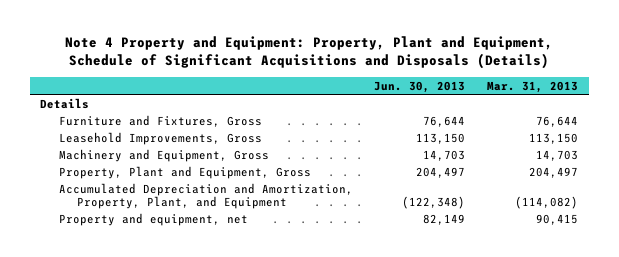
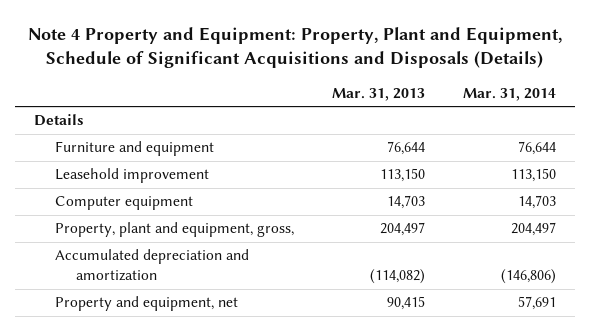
[374,80,466,93] Jun. 30, 2013 -> none
none -> [462,88,556,102] Mar. 31, 2014
[58,114,262,127] Furniture and Fixtures, Gross -> [54,141,214,157] Furniture and equipment
[58,131,262,145] Leasehold Improvements, Gross -> [54,168,209,184] Leasehold improvement
[58,148,269,162] Machinery and Equipment, Gross -> [54,196,193,211] Computer equipment
[58,165,311,179] Property, Plant and Equipment, Gross -> [54,222,294,238] Property, plant and equipment, gross,
[58,182,353,210] Accumulated Depreciation and Amortization, Property, Plant, and Equipment -> [54,249,249,282] Accumulated depreciation and amortization

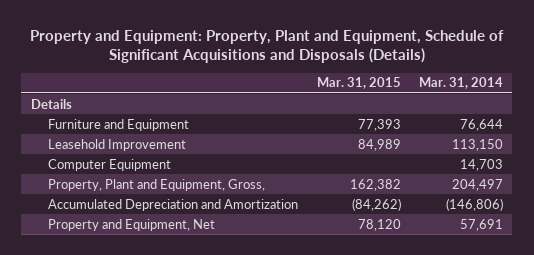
[28,26,563,69] Note 4 Property and Equipment: Property, Plant and Equipment, Schedule of Significant Acquisitions and Disposals (Details) -> [29,29,504,64] Property and Equipment: Property, Plant and Equipment, Schedule of Significant Acquisitions and Disposals (Details)
[331,88,425,102] Mar. 31, 2013 -> none
none -> [316,77,401,90] Mar. 31, 2015
[54,141,214,157] Furniture and equipment -> [48,118,190,131] Furniture and Equipment
[54,168,209,184] Leasehold improvement -> [48,138,187,151] Leasehold Improvement
[54,196,193,211] Computer equipment -> [48,158,172,171] Computer Equipment
[54,222,294,238] Property, plant and equipment, gross, -> [48,178,266,191] Property, Plant and Equipment, Gross,
[54,249,249,282] Accumulated depreciation and amortization -> [48,198,299,211] Accumulated Depreciation and Amortization
[54,296,238,312] Property and equipment, net -> [48,218,216,231] Property and Equipment, Net

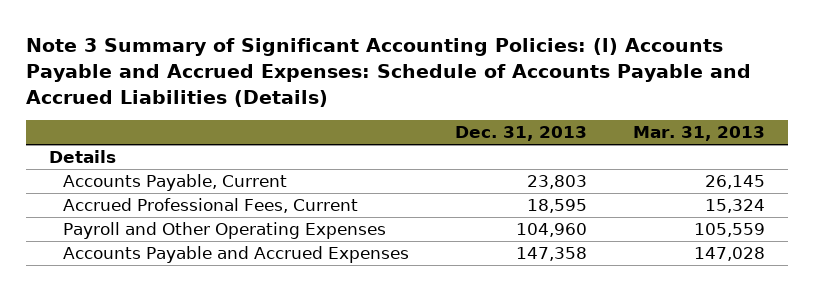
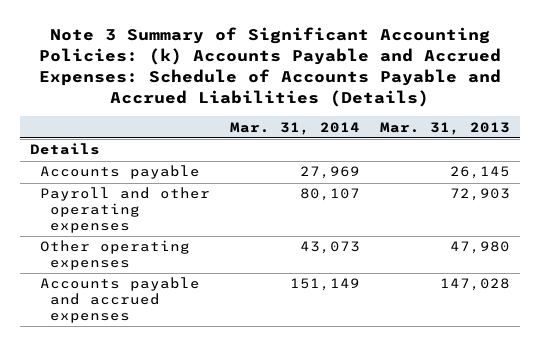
[25,37,751,107] Note 3 Summary of Significant Accounting Policies: (l) Accounts Payable and Accrued Expenses: Schedule of Accounts Payable and Accrued Liabilities (Details) -> [38,27,501,107] Note 3 Summary of Significant Accounting Policies: (k) Accounts Payable and Accrued Expenses: Schedule of Accounts Payable and Accrued Liabilities (Details)
[454,126,587,142] Dec. 31, 2013 -> none
none -> [229,121,360,135] Mar. 31, 2014
[62,198,358,214] Accrued Professional Fees, Current -> none
[62,174,287,192] Accounts Payable, Current -> [39,165,200,180] Accounts payable
[62,222,386,240] Payroll and Other Operating Expenses -> [39,187,210,233] Payroll and other operating expenses
[693,223,765,238] 105,559 -> [449,188,510,202] 72,903
none -> [39,240,190,271] Other operating expenses
[62,246,409,264] Accounts Payable and Accrued Expenses -> [39,277,200,323] Accounts payable and accrued expenses

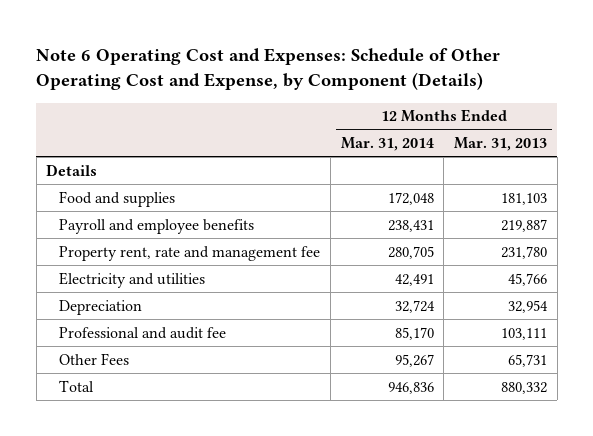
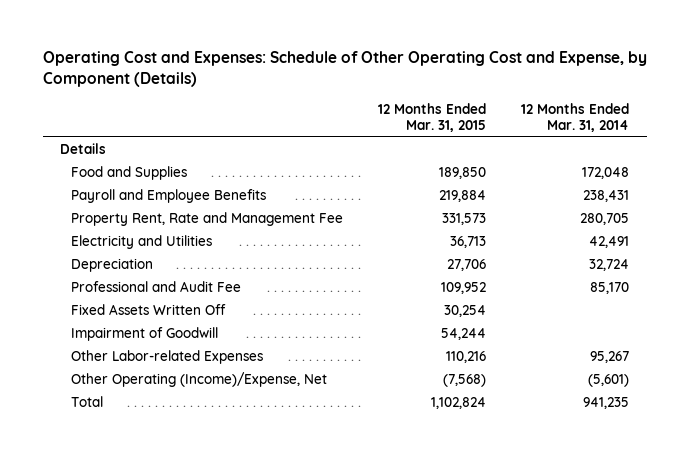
[36,48,501,91] Note 6 Operating Cost and Expenses: Schedule of Other Operating Cost and Expense, by Component (Details) -> [42,51,647,88] Operating Cost and Expenses: Schedule of Other Operating Cost and Expense, by Component (Details)
[454,137,548,152] Mar. 31, 2013 -> none
none -> [378,102,487,132] 12 Months Ended Mar. 31, 2015
[59,190,176,207] Food and supplies -> [71,166,188,181] Food and Supplies
[59,218,255,234] Payroll and employee benefits -> [71,189,267,204] Payroll and Employee Benefits
[59,245,321,261] Property rent, rate and management fee -> [71,212,344,227] Property Rent, Rate and Management Fee
[59,271,206,288] Electricity and utilities -> [71,235,213,250] Electricity and Utilities
[59,326,227,339] Professional and audit fee -> [71,281,242,293] Professional and Audit Fee
none -> [71,304,227,316] Fixed Assets Written Off
none -> [71,327,219,342] Impairment of Goodwill
[59,352,130,365] Other Fees -> [71,350,264,365] Other Labor-related Expenses
none -> [71,372,328,388] Other Operating (Income)/Expense, Net
[387,381,434,394] 946,836 -> [583,397,630,410] 941,235

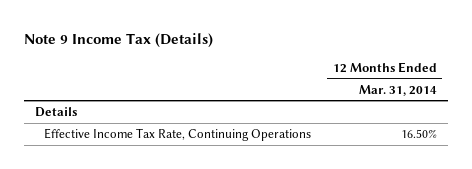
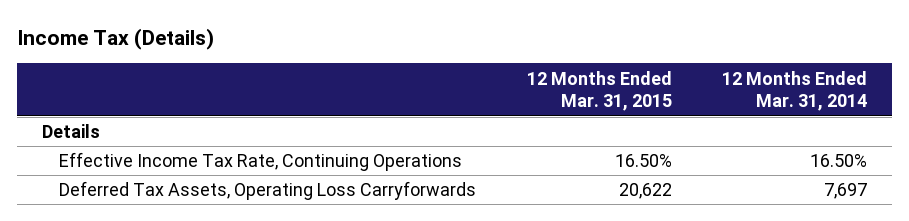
[23,32,213,48] Note 9 Income Tax (Details) -> [17,28,215,51] Income Tax (Details)
none -> [526,70,672,112] 12 Months Ended Mar. 31, 2015
none -> [59,181,477,201] Deferred Tax Assets, Operating Loss Carryforwards

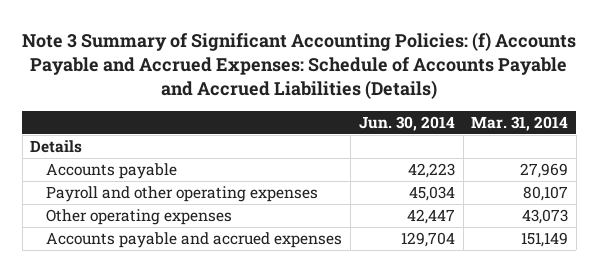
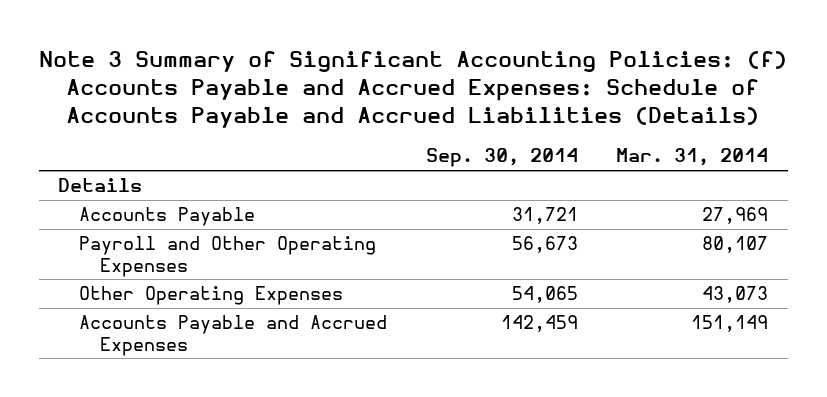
[358,116,455,132] Jun. 30, 2014 -> none
none -> [425,148,578,168] Sep. 30, 2014
[46,163,178,180] Accounts payable -> [78,207,255,227] Accounts Payable
[46,186,319,203] Payroll and other operating expenses -> [78,236,376,277] Payroll and Other Operating Expenses
[46,209,233,226] Other operating expenses -> [78,286,343,306] Other Operating Expenses
[46,232,343,249] Accounts payable and accrued expenses -> [78,315,387,356] Accounts Payable and Accrued Expenses

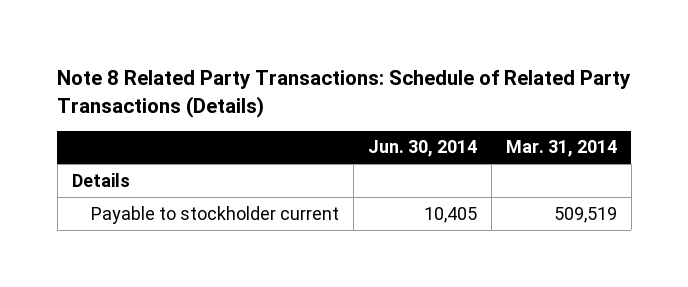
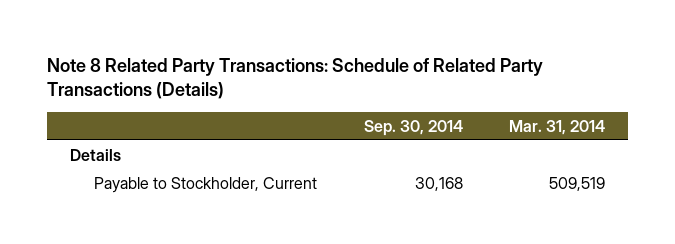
[367,140,477,158] Jun. 30, 2014 -> none
none -> [363,119,463,136] Sep. 30, 2014
[90,205,339,224] Payable to stockholder current -> [94,176,318,193] Payable to Stockholder, Current

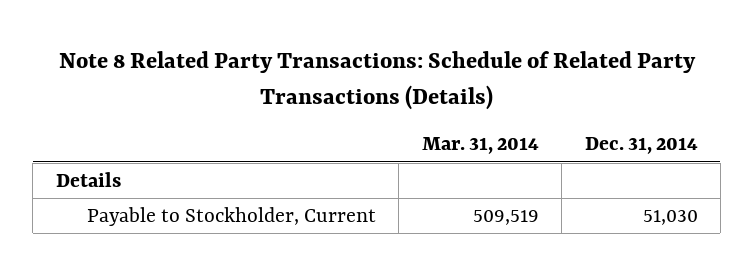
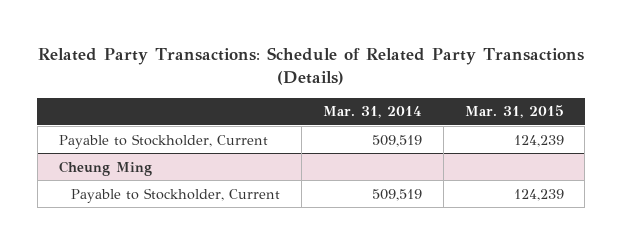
[58,51,696,110] Note 8 Related Party Transactions: Schedule of Related Party Transactions (Details) -> [38,47,585,85] Related Party Transactions: Schedule of Related Party Transactions (Details)
[584,137,698,155] Dec. 31, 2014 -> none
none -> [464,105,564,119] Mar. 31, 2015
[55,172,121,188] Details -> none
none -> [58,160,152,176] Cheung Ming
none -> [71,187,281,203] Payable to Stockholder, Current

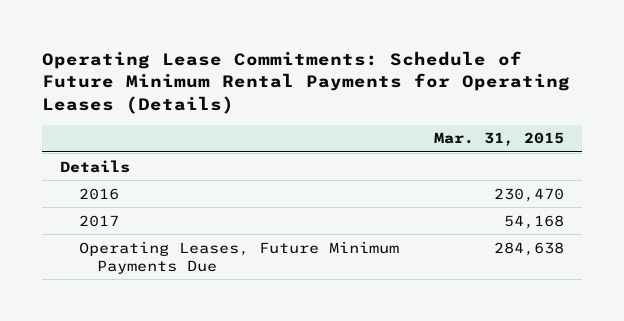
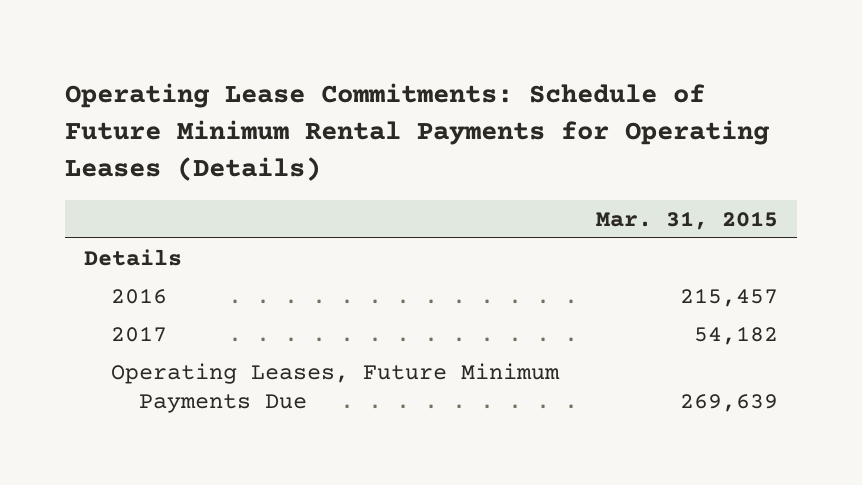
[494,187,565,202] 230,470 -> [680,287,779,307] 215,457
[504,214,565,229] 54,168 -> [694,325,779,345] 54,182
[494,241,565,256] 284,638 -> [680,394,779,413] 269,639

